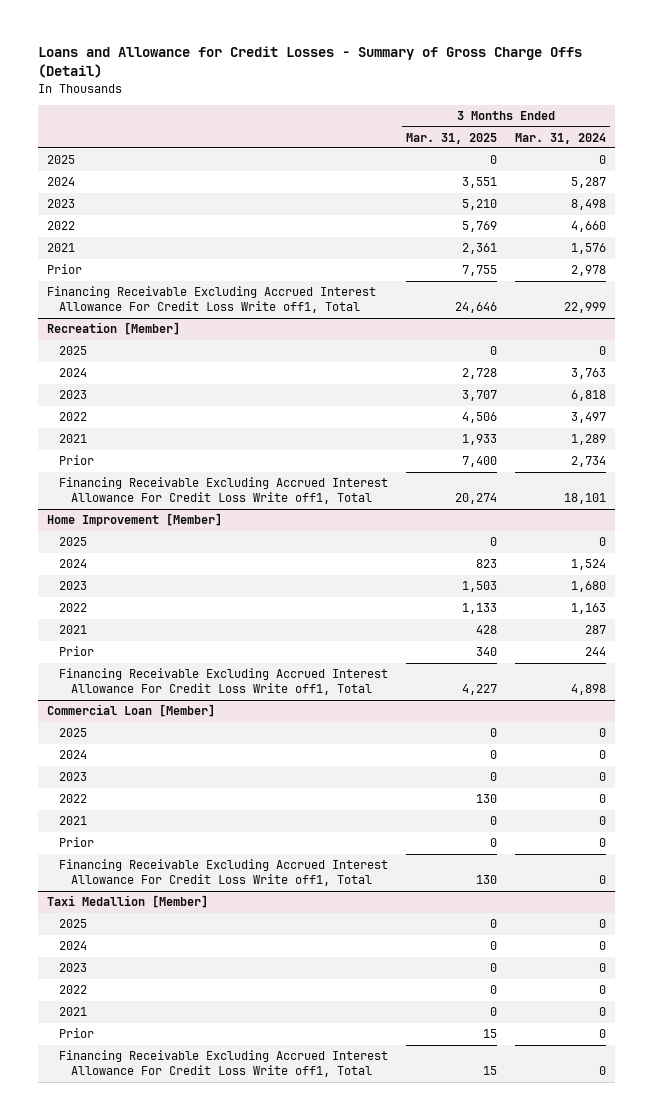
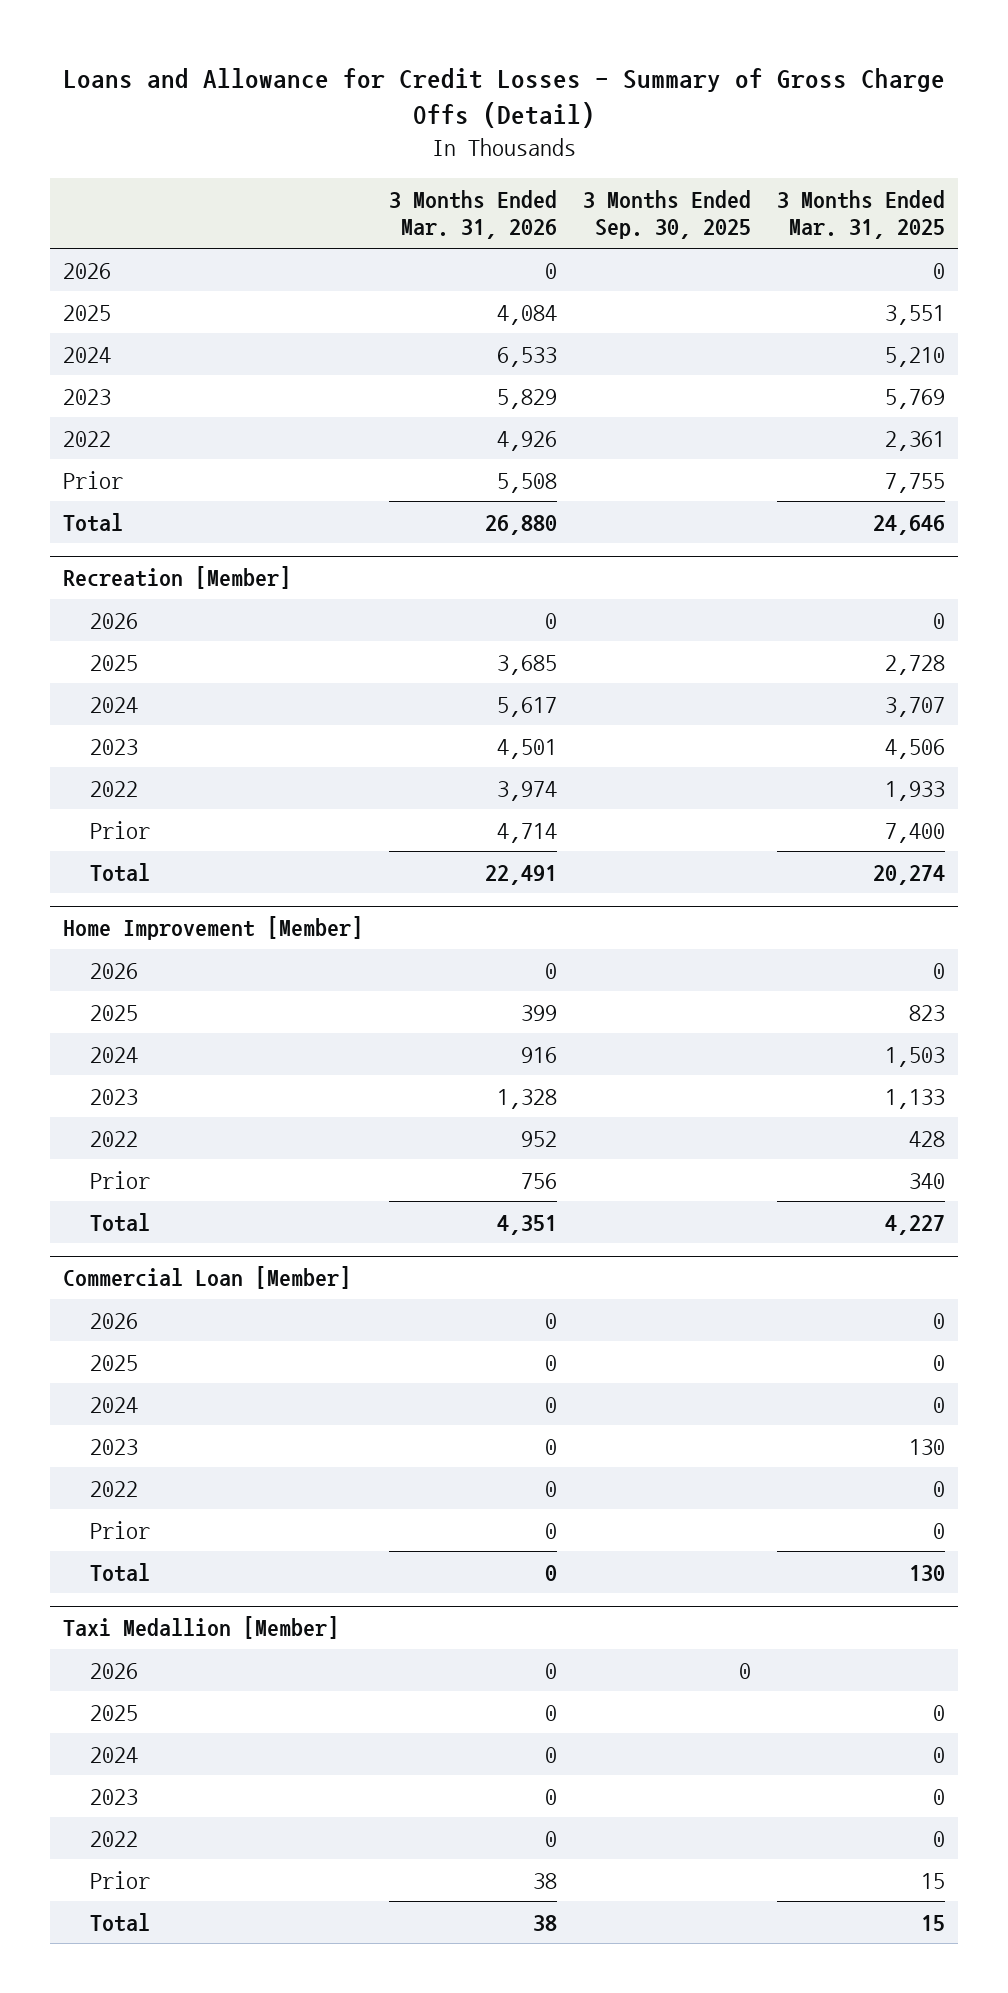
[514,132,606,144] Mar. 31, 2024 -> none
none -> [389,189,558,240] 3 Months Ended Mar. 31, 2026
none -> [583,189,752,240] 3 Months Ended Sep. 30, 2025
[47,243,76,253] 2021 -> none
none -> [63,262,112,279] 2026
[490,155,498,165] 0 -> [885,304,946,325] 3,551
[462,177,498,189] 3,551 -> [885,346,946,367] 5,210
[462,199,498,211] 5,210 -> [885,388,946,409] 5,769
[462,221,498,233] 5,769 -> [885,430,946,451] 2,361
[47,286,377,314] Financing Receivable Excluding Accrued Interest Allowance For Credit Loss Write off1, Total -> [63,512,124,532] Total
[59,434,88,444] 2021 -> none
none -> [89,612,138,629] 2026
[490,346,498,356] 0 -> [885,654,946,675] 2,728
[462,368,498,380] 2,728 -> [885,696,946,717] 3,707
[462,390,498,402] 3,707 -> [885,738,946,759] 4,506
[462,412,498,424] 4,506 -> [885,780,946,801] 1,933
[59,477,389,505] Financing Receivable Excluding Accrued Interest Allowance For Credit Loss Write off1, Total -> [89,862,150,882] Total
[59,625,88,635] 2021 -> none
none -> [89,962,138,979] 2026
[490,537,498,547] 0 -> [909,1004,946,1021] 823
[476,559,498,569] 823 -> [885,1046,946,1067] 1,503
[462,581,498,593] 1,503 -> [885,1088,946,1109] 1,133
[462,603,498,615] 1,133 -> [909,1130,946,1147] 428
[59,668,389,696] Financing Receivable Excluding Accrued Interest Allowance For Credit Loss Write off1, Total -> [89,1212,150,1232] Total
none -> [89,1312,138,1329] 2026
[59,816,88,826] 2021 -> none
[490,772,498,782] 0 -> [909,1438,946,1455] 130
[476,794,498,804] 130 -> [933,1480,946,1497] 0
[59,859,389,887] Financing Receivable Excluding Accrued Interest Allowance For Credit Loss Write off1, Total -> [89,1562,150,1582] Total
none -> [89,1662,138,1679] 2026
[59,1007,88,1017] 2021 -> none
[59,1050,389,1078] Financing Receivable Excluding Accrued Interest Allowance For Credit Loss Write off1, Total -> [89,1912,150,1932] Total

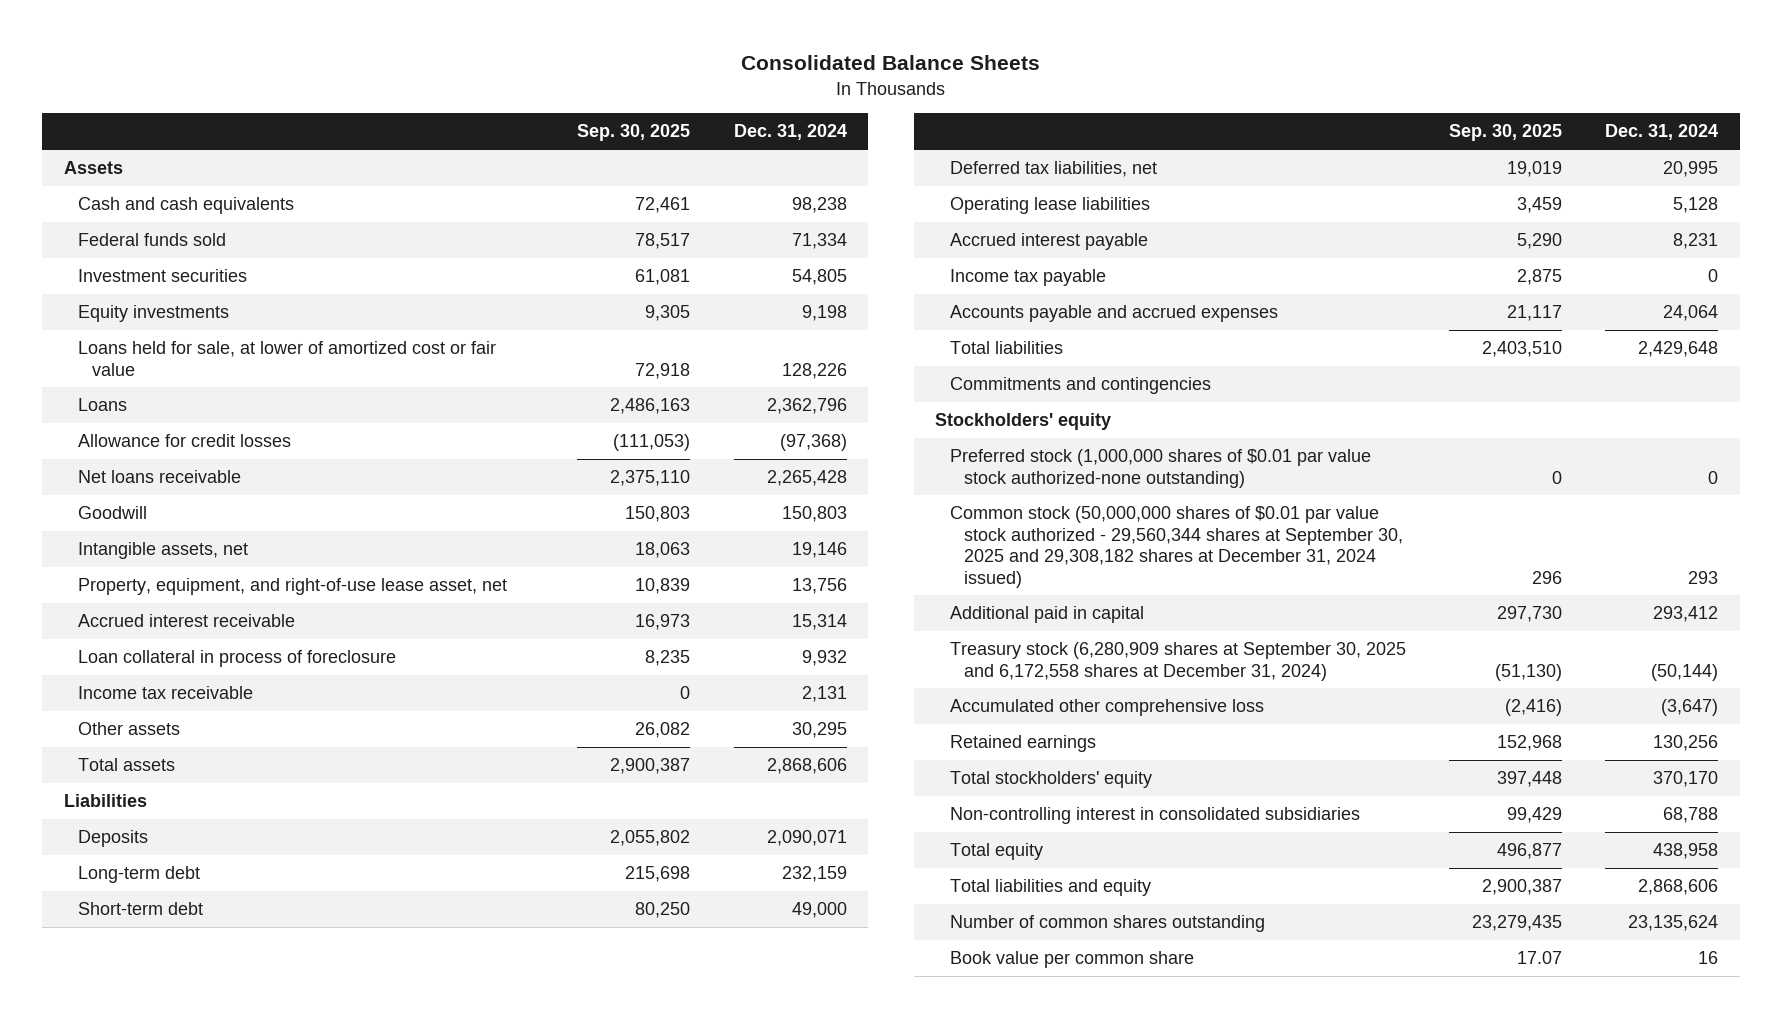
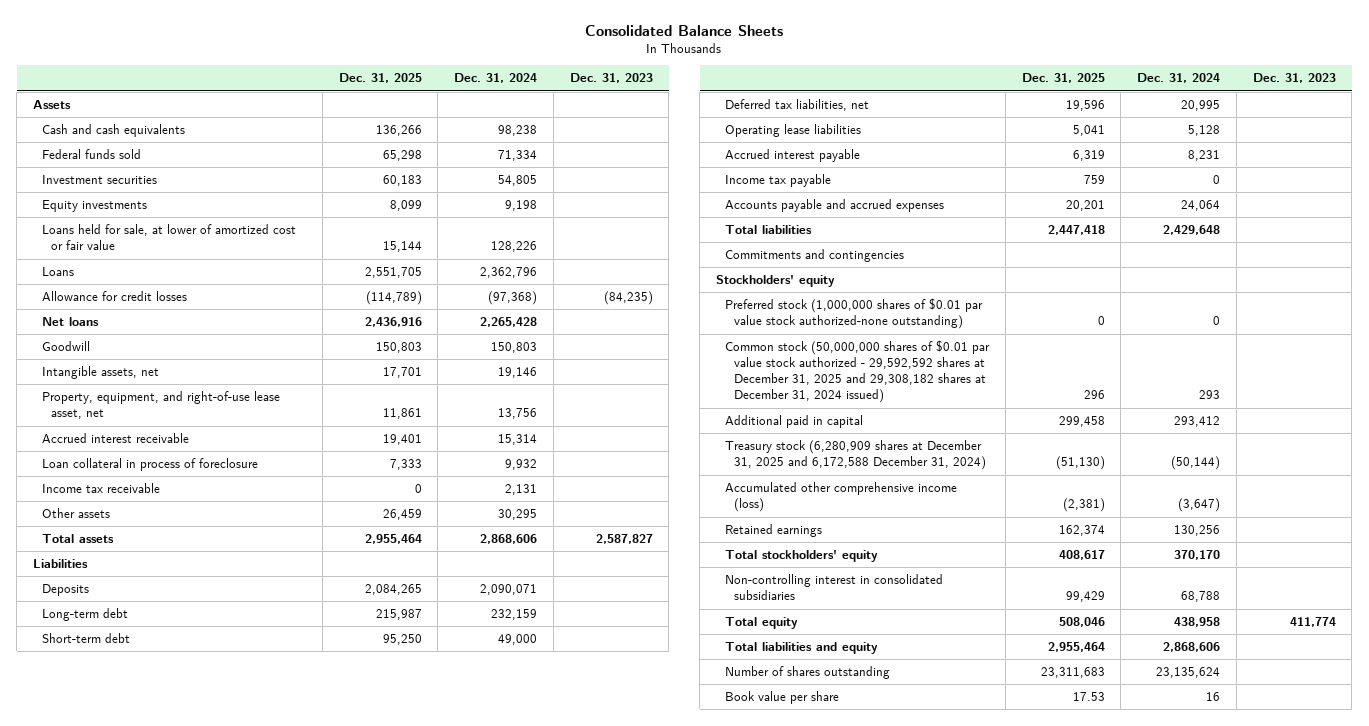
[577,124,691,142] Sep. 30, 2025 -> none
none -> [338,73,422,84] Dec. 31, 2025
none -> [569,73,653,84] Dec. 31, 2023
[78,470,242,484] Net loans receivable -> [42,317,100,327] Net loans
[949,506,1404,588] Common stock (50,000,000 shares of $0.01 par value stock authorized - 29,560,344 shares at September 30, 2025 and 29,308,182 shares at December 31, 2024 issued) -> [725,340,991,404] Common stock (50,000,000 shares of $0.01 par value stock authorized - 29,592,592 shares at December 31, 2025 and 29,308,182 shares at December 31, 2024 issued)
[949,642,1406,681] Treasury stock (6,280,909 shares at September 30, 2025 and 6,172,558 shares at December 31, 2024) -> [725,440,987,471] Treasury stock (6,280,909 shares at December 31, 2025 and 6,172,588 December 31, 2024)
[949,699,1264,717] Accumulated other comprehensive loss -> [725,482,958,513] Accumulated other comprehensive income (loss)
[949,915,1265,933] Number of common shares outstanding -> [725,666,891,680] Number of shares outstanding
[949,951,1194,969] Book value per common share -> [725,691,840,705] Book value per share

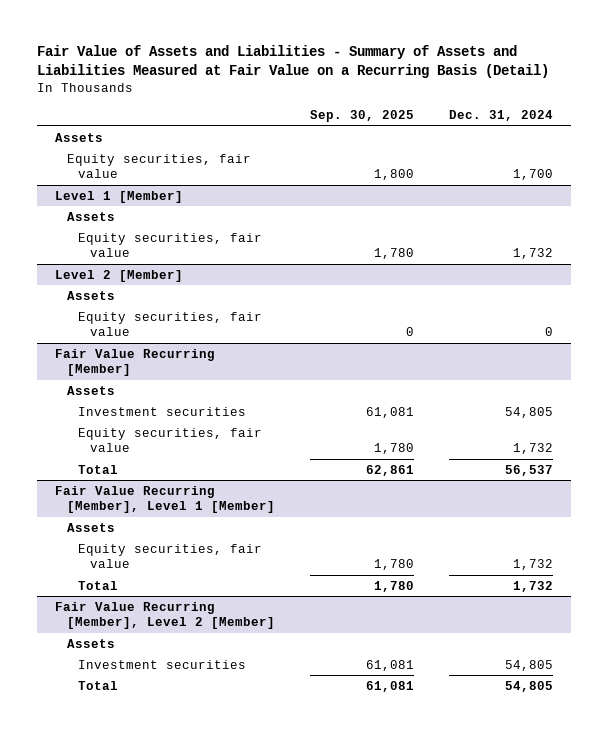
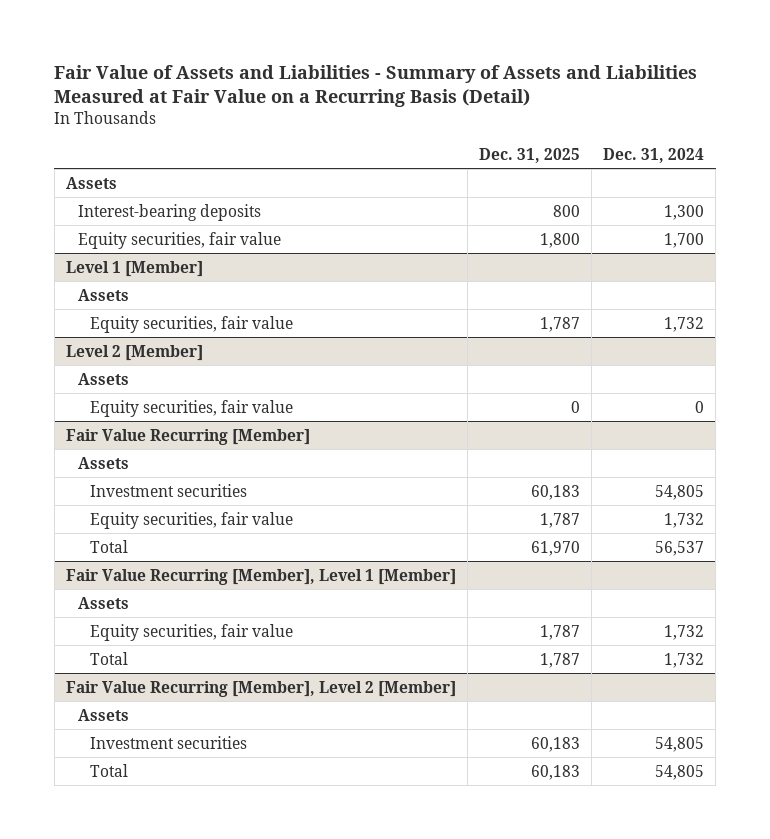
[309,109,414,122] Sep. 30, 2025 -> none
none -> [479,147,581,163] Dec. 31, 2025
none -> [78,203,262,221] Interest-bearing deposits

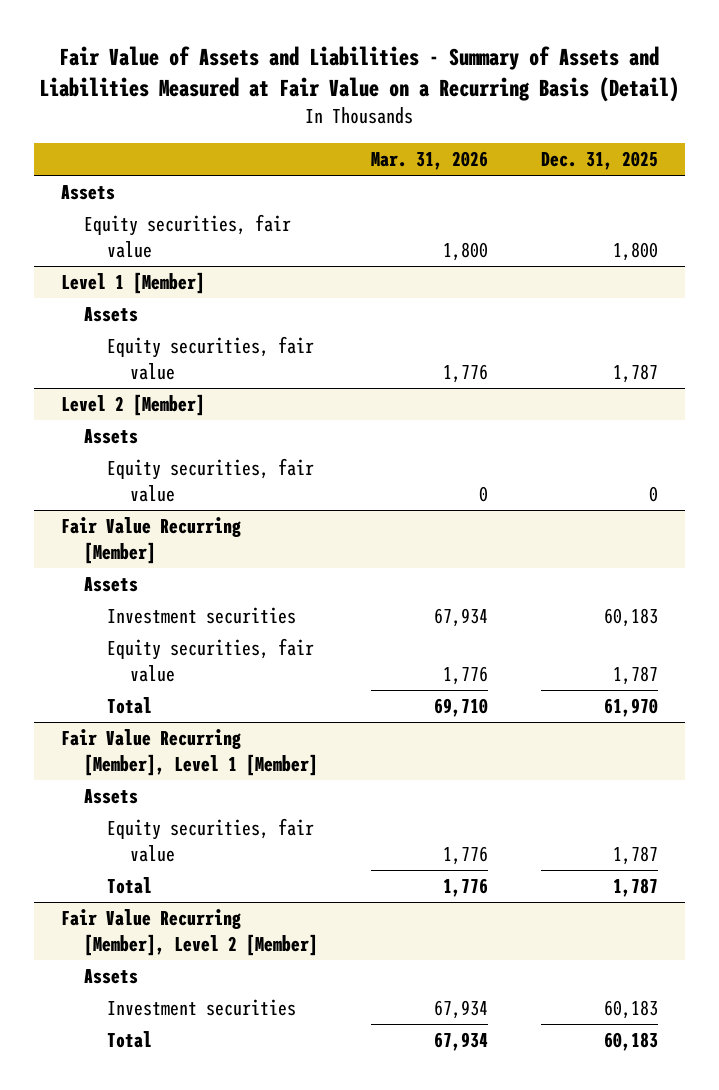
[603,147,705,163] Dec. 31, 2024 -> none
none -> [370,151,488,171] Mar. 31, 2026
[78,203,262,221] Interest-bearing deposits -> none

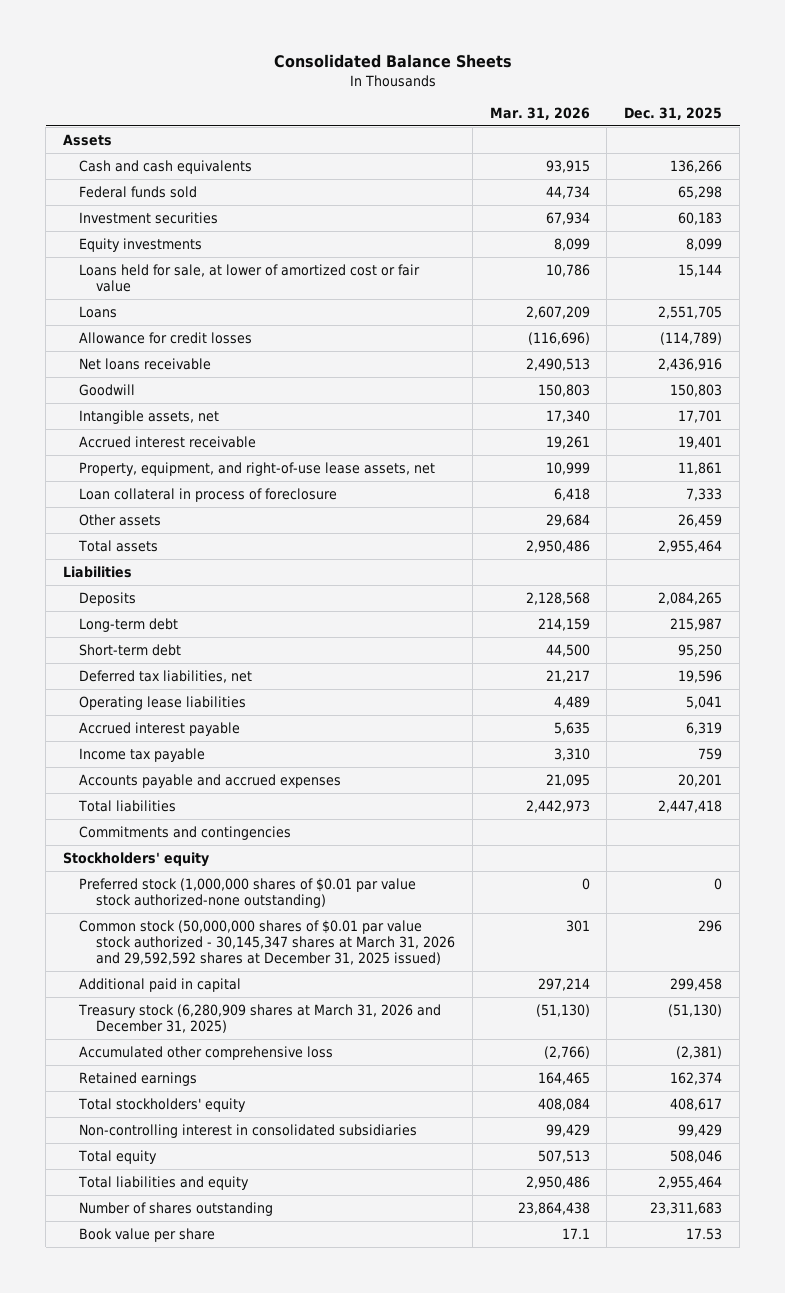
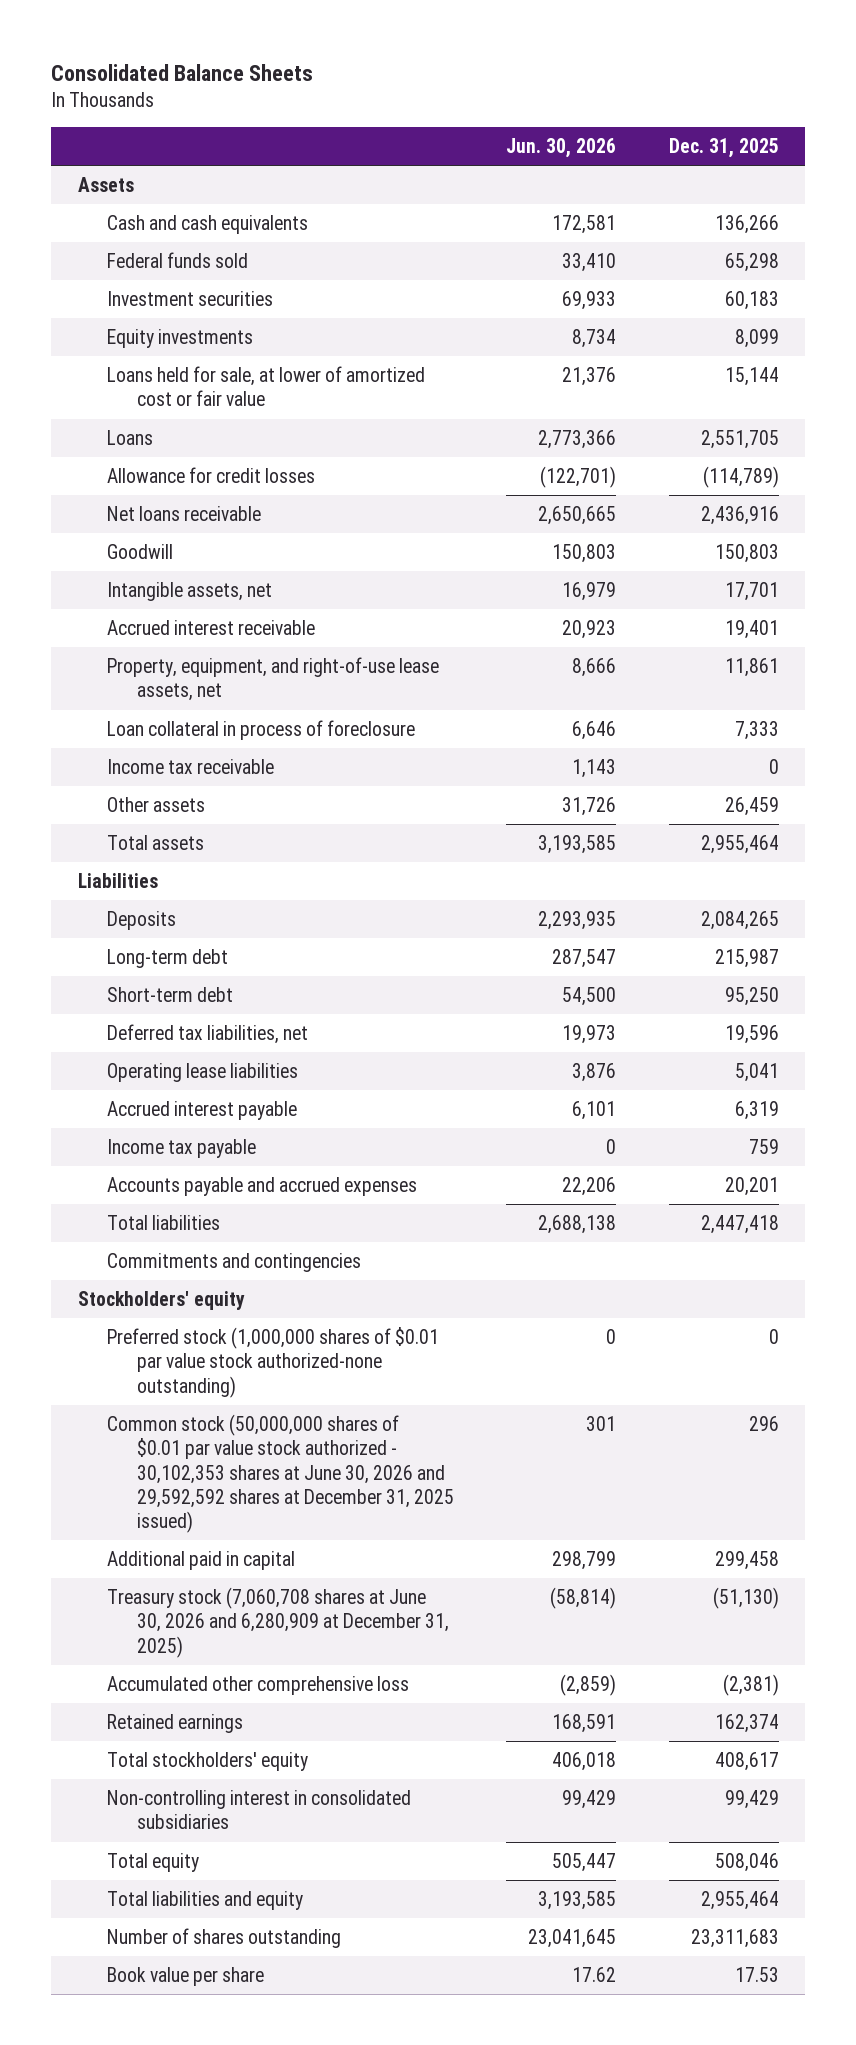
[489,106,590,120] Mar. 31, 2026 -> none
none -> [506,137,617,158] Jun. 30, 2026
none -> [107,759,275,775] Income tax receivable
[79,920,455,966] Common stock (50,000,000 shares of $0.01 par value stock authorized - 30,145,347 shares at March 31, 2026 and 29,592,592 shares at December 31, 2025 issued) -> [107,1414,454,1534] Common stock (50,000,000 shares of $0.01 par value stock authorized - 30,102,353 shares at June 30, 2026 and 29,592,592 shares at December 31, 2025 issued)
[78,1004,442,1034] Treasury stock (6,280,909 shares at March 31, 2026 and December 31, 2025) -> [107,1587,449,1658] Treasury stock (7,060,708 shares at June 30, 2026 and 6,280,909 at December 31, 2025)

